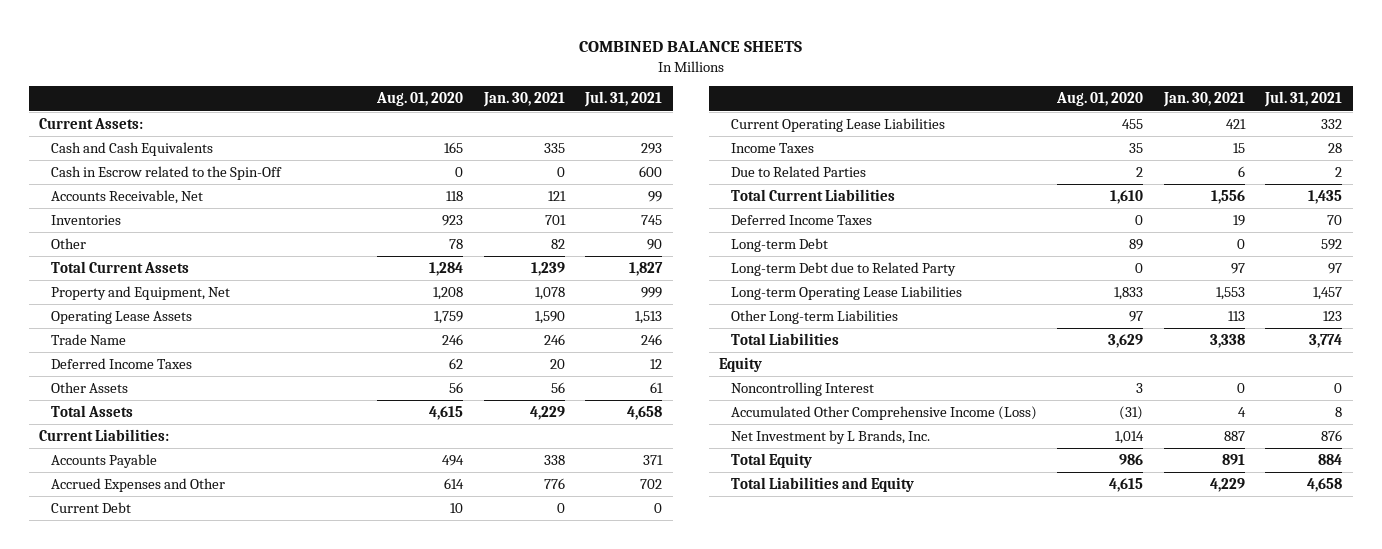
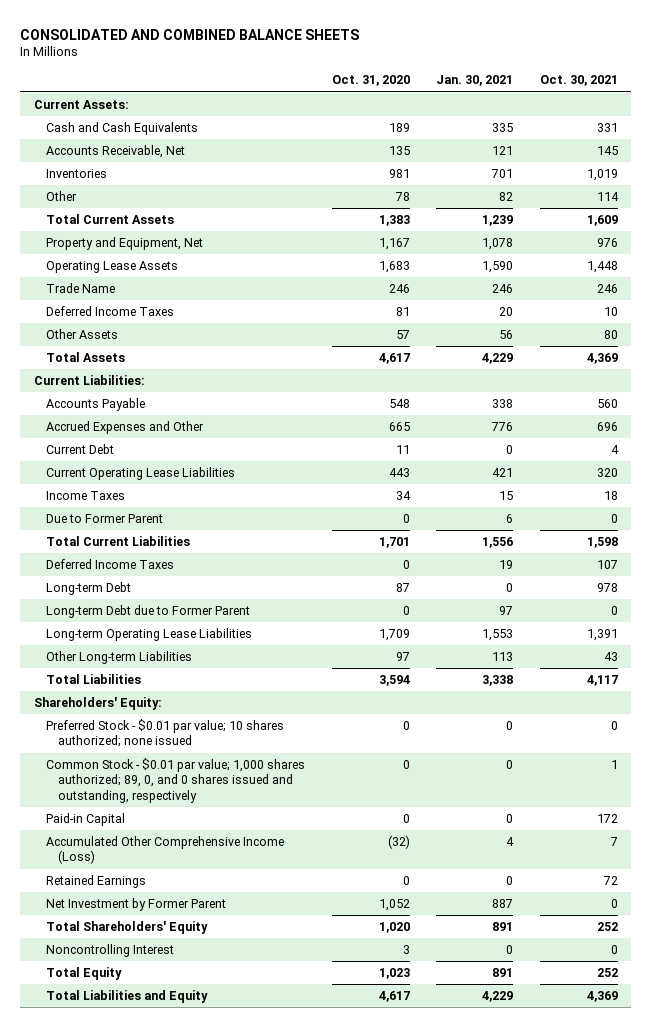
[578,40,802,52] COMBINED BALANCE SHEETS -> [20,28,360,40] CONSOLIDATED AND COMBINED BALANCE SHEETS
[376,92,464,107] Aug. 01, 2020 -> none
[584,91,663,108] Jul. 31, 2021 -> none
none -> [331,75,410,87] Oct. 31, 2020
none -> [540,75,619,87] Oct. 30, 2021
[50,166,282,181] Cash in Escrow related to the Spin-Off -> none
[730,166,866,178] Due to Related Parties -> none
none -> [46,514,164,524] Due to Former Parent
[730,262,956,277] Long-term Debt due to Related Party -> [46,605,251,619] Long-term Debt due to Former Parent
[719,357,763,373] Equity -> [33,697,162,711] Shareholders' Equity:
none -> [46,719,285,748] Preferred Stock - $0.01 par value; 10 shares authorized; none issued
none -> [46,758,306,803] Common Stock - $0.01 par value; 1,000 shares authorized; 89, 0, and 0 shares issued and outstanding, respectively
none -> [46,813,126,827] Paid-in Capital
none -> [46,875,147,889] Retained Earnings
[730,430,930,445] Net Investment by L Brands, Inc. -> [46,898,227,912] Net Investment by Former Parent
none -> [46,921,209,935] Total Shareholders' Equity
[730,382,874,397] Noncontrolling Interest -> [46,944,175,958] Noncontrolling Interest

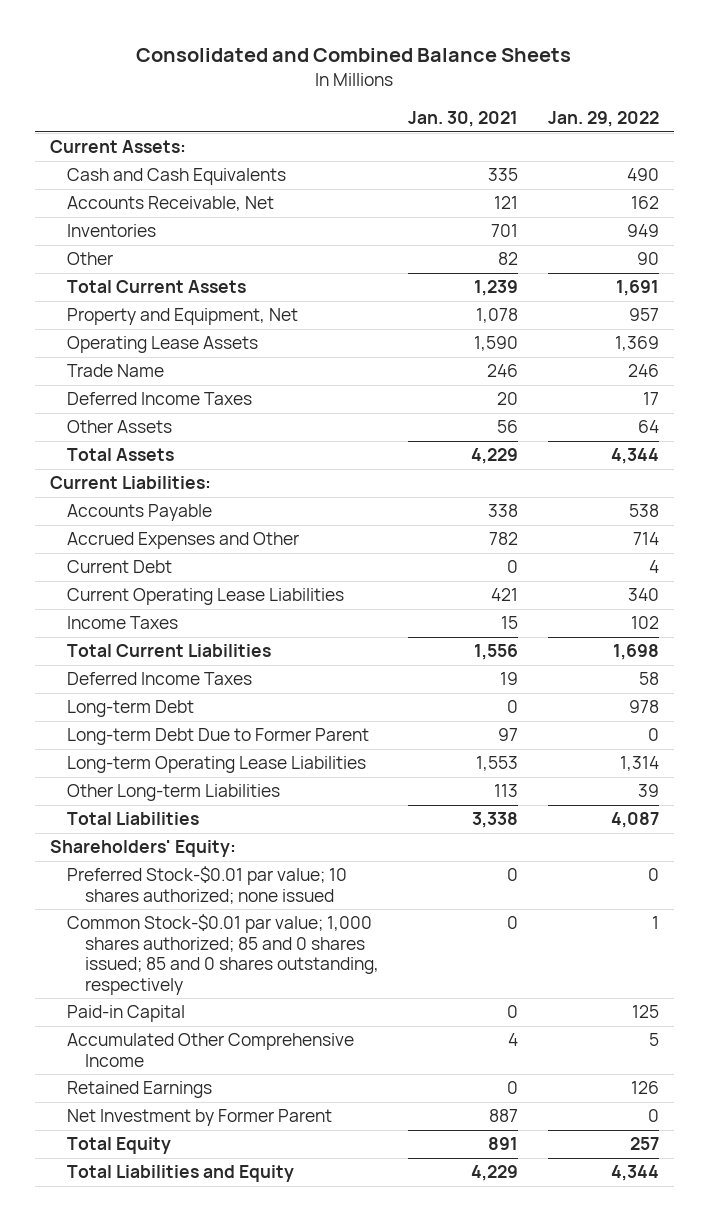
[20,28,360,40] CONSOLIDATED AND COMBINED BALANCE SHEETS -> [136,48,572,63] Consolidated and Combined Balance Sheets
[331,75,410,87] Oct. 31, 2020 -> none
[540,75,619,87] Oct. 30, 2021 -> none
none -> [547,111,659,128] Jan. 29, 2022
[491,422,514,432] 776 -> [489,532,519,546] 782
[46,514,164,524] Due to Former Parent -> none
[46,605,251,619] Long-term Debt due to Former Parent -> [67,728,370,746] Long-term Debt Due to Former Parent
[46,719,285,748] Preferred Stock - $0.01 par value; 10 shares authorized; none issued -> [67,866,348,904] Preferred Stock-$0.01 par value; 10 shares authorized; none issued
[46,758,306,803] Common Stock - $0.01 par value; 1,000 shares authorized; 89, 0, and 0 shares issued and outstanding, respectively -> [67,914,380,995] Common Stock-$0.01 par value; 1,000 shares authorized; 85 and 0 shares issued; 85 and 0 shares outstanding, respectively
[46,836,285,865] Accumulated Other Comprehensive Income (Loss) -> [67,1033,355,1067] Accumulated Other Comprehensive Income
[46,921,209,935] Total Shareholders' Equity -> none
[46,944,175,958] Noncontrolling Interest -> none

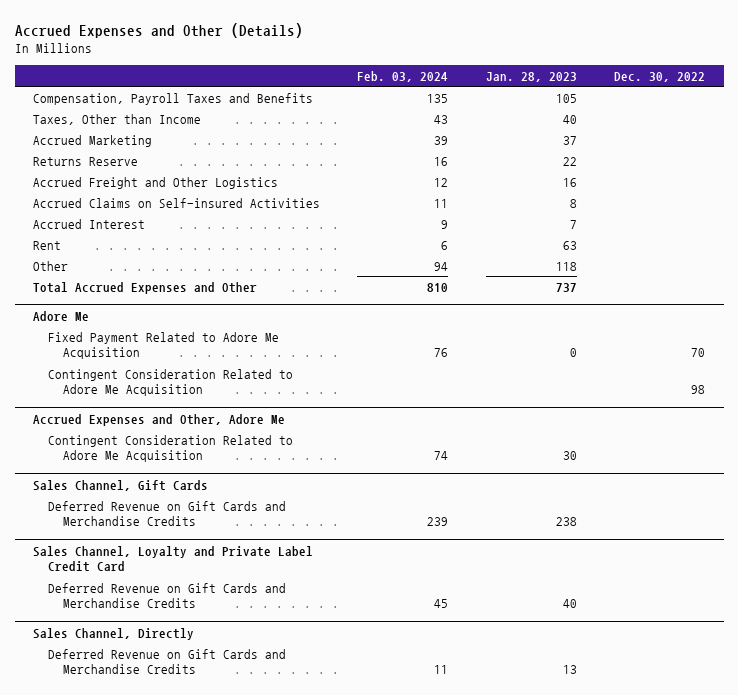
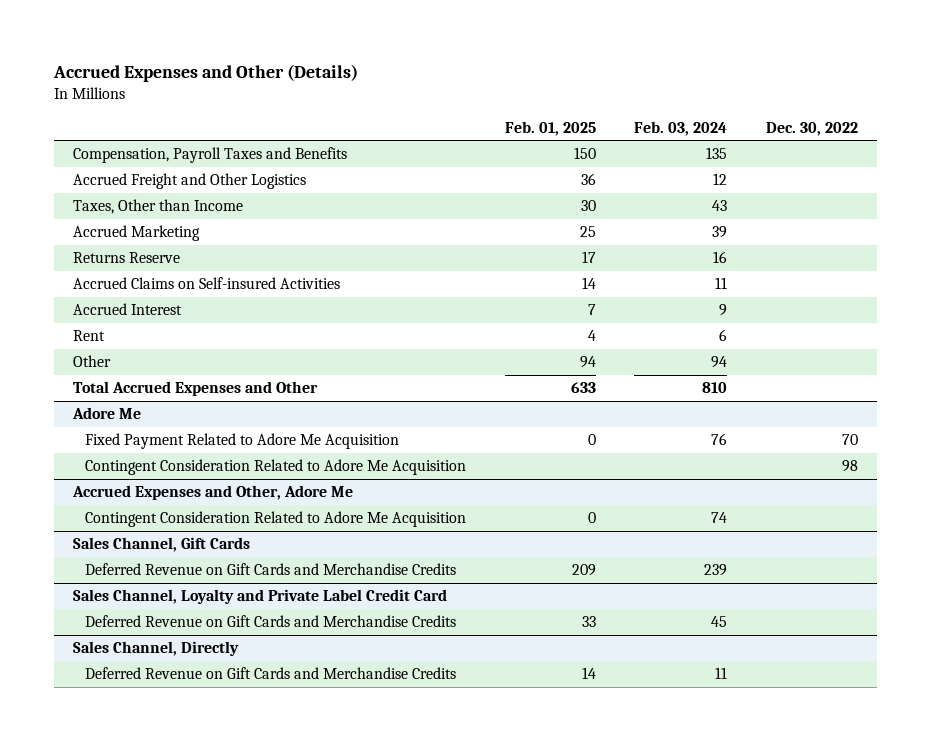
[485,71,577,82] Jan. 28, 2023 -> none
none -> [504,120,596,136] Feb. 01, 2025
[33,176,279,189] Accrued Freight and Other Logistics -> [73,173,307,190] Accrued Freight and Other Logistics

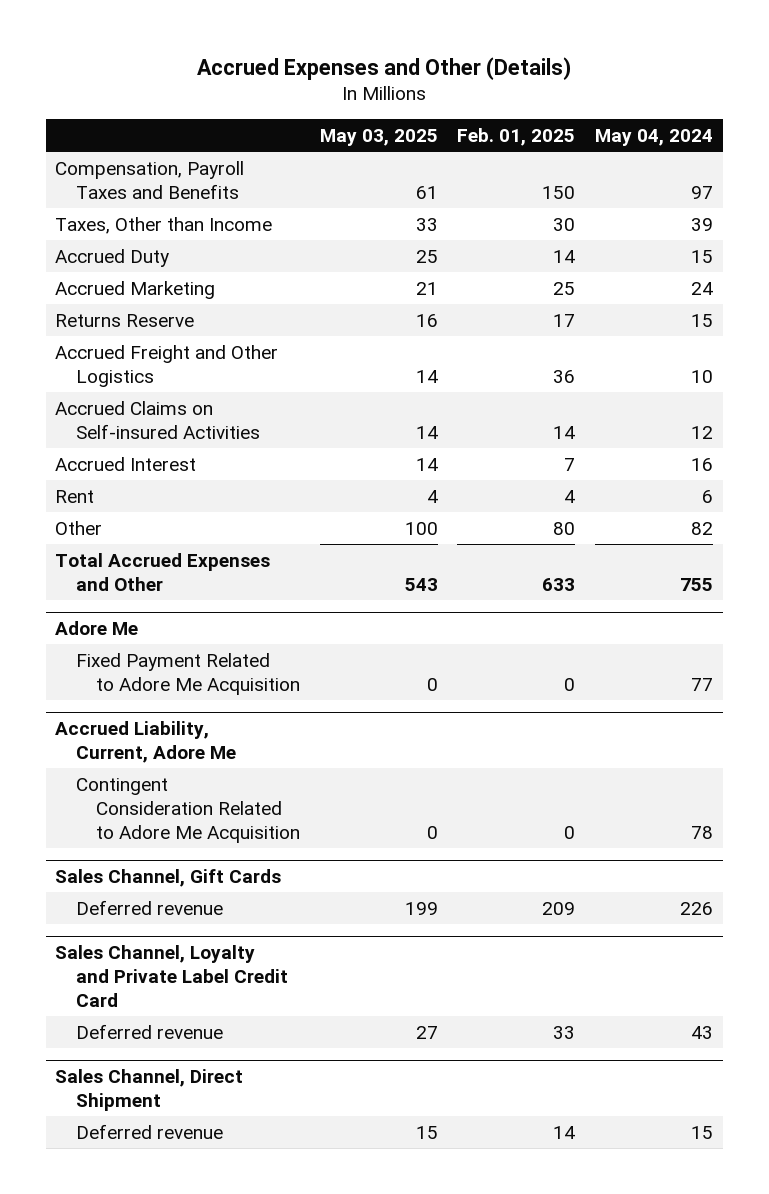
[634,120,728,136] Feb. 03, 2024 -> none
[766,121,859,136] Dec. 30, 2022 -> none
none -> [319,128,438,146] May 03, 2025
none -> [595,128,714,146] May 04, 2024
none -> [55,248,170,267] Accrued Duty
[73,173,307,190] Accrued Freight and Other Logistics -> [55,344,279,387] Accrued Freight and Other Logistics
[579,356,596,369] 94 -> [553,521,576,535] 80
[84,459,466,476] Contingent Consideration Related to Adore Me Acquisition -> none
[72,485,354,501] Accrued Expenses and Other, Adore Me -> none
none -> [55,720,236,763] Accrued Liability, Current, Adore Me
[84,563,456,576] Deferred Revenue on Gift Cards and Merchandise Credits -> [75,899,223,915] Deferred revenue
[84,615,456,628] Deferred Revenue on Gift Cards and Merchandise Credits -> [75,1023,223,1039] Deferred revenue
[73,641,240,657] Sales Channel, Directly -> [55,1068,244,1111] Sales Channel, Direct Shipment
[84,667,456,680] Deferred Revenue on Gift Cards and Merchandise Credits -> [75,1123,223,1139] Deferred revenue

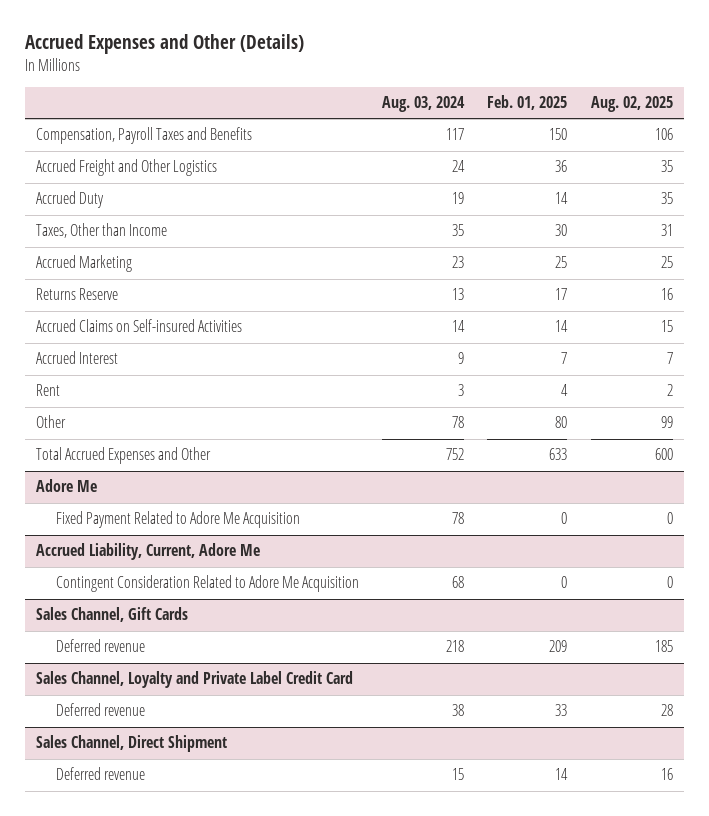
[319,128,438,146] May 03, 2025 -> none
[595,128,714,146] May 04, 2024 -> none
none -> [381,96,465,113] Aug. 03, 2024
none -> [590,96,673,113] Aug. 02, 2025
[55,344,279,387] Accrued Freight and Other Logistics -> [36,159,218,177] Accrued Freight and Other Logistics
[55,216,273,234] Taxes, Other than Income -> [36,223,168,239] Taxes, Other than Income

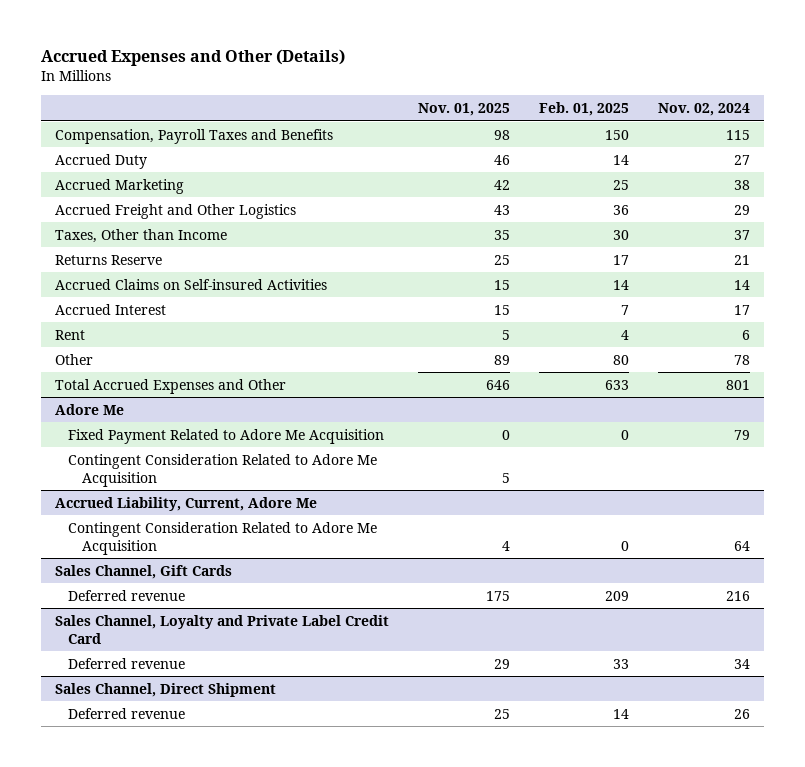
[381,96,465,113] Aug. 03, 2024 -> none
[590,96,673,113] Aug. 02, 2025 -> none
none -> [418,103,511,117] Nov. 01, 2025
none -> [657,103,750,117] Nov. 02, 2024
[36,159,218,177] Accrued Freight and Other Logistics -> [55,203,297,219] Accrued Freight and Other Logistics
[36,223,168,239] Taxes, Other than Income -> [55,228,228,243] Taxes, Other than Income
none -> [68,453,378,487] Contingent Consideration Related to Adore Me Acquisition

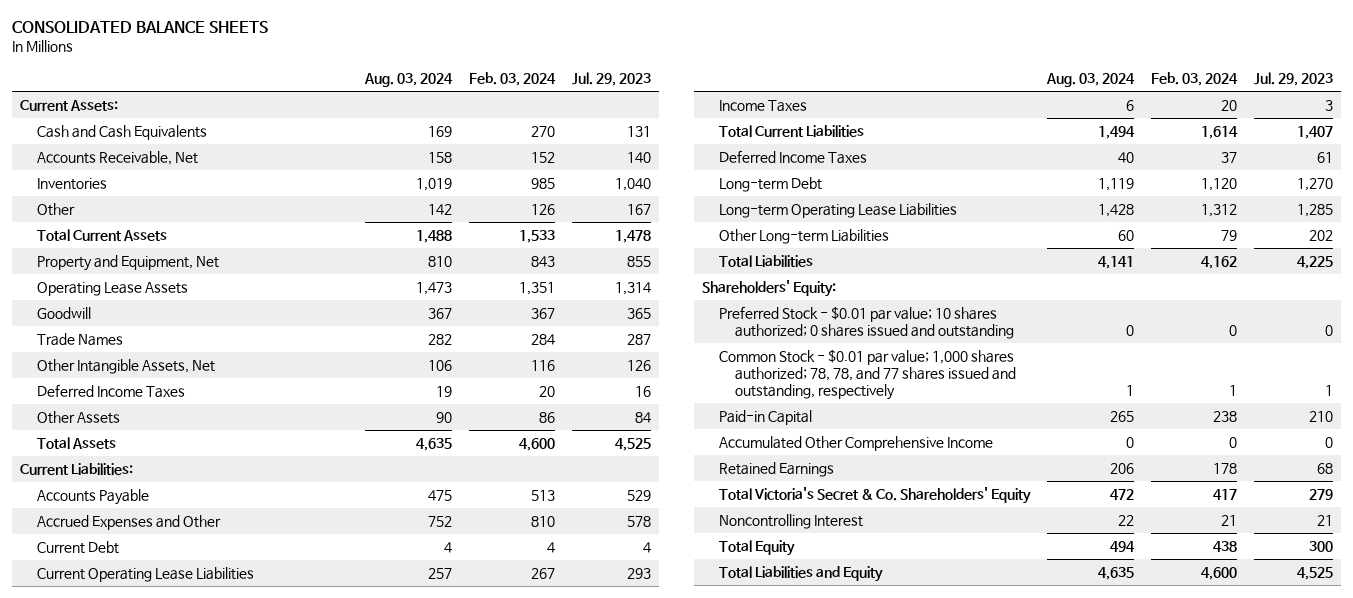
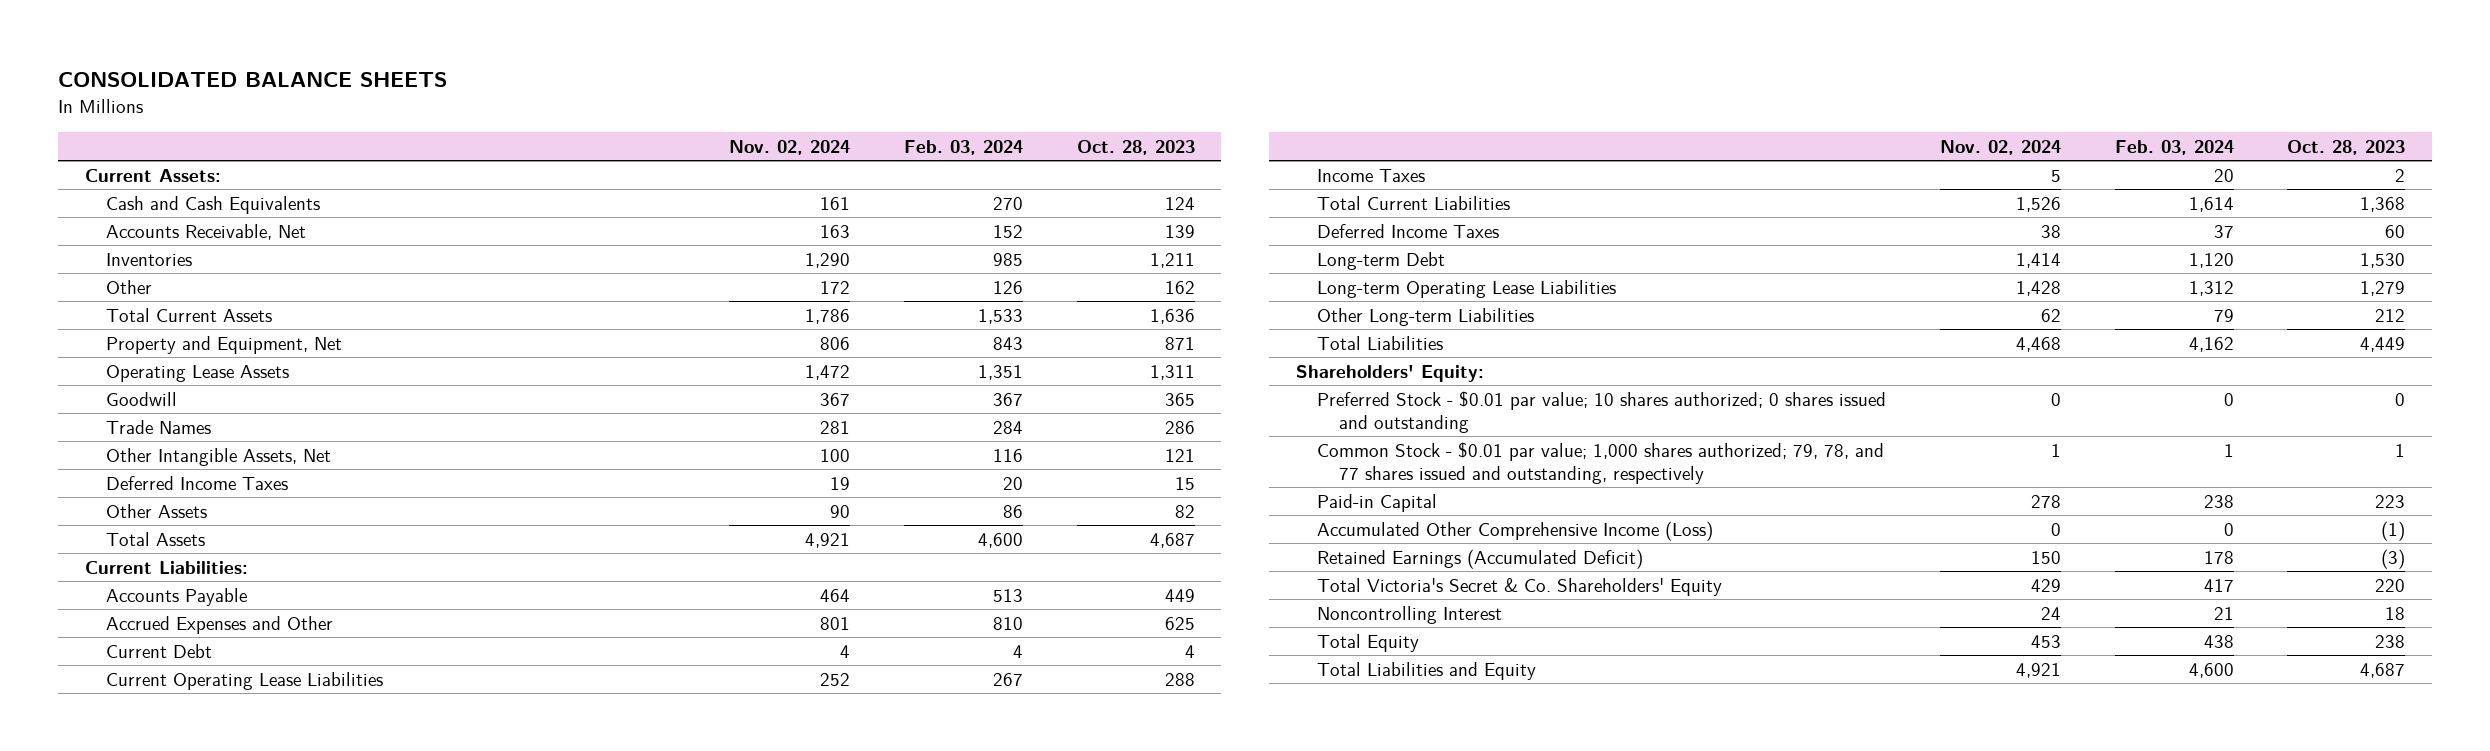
[363,73,453,88] Aug. 03, 2024 -> none
[571,72,651,87] Jul. 29, 2023 -> none
none -> [728,139,850,155] Nov. 02, 2024
none -> [1076,139,1195,155] Oct. 28, 2023
[718,348,1017,400] Common Stock - $0.01 par value; 1,000 shares authorized; 78, 78, and 77 shares issued and outstanding, respectively -> [1317,441,1885,485] Common Stock - $0.01 par value; 1,000 shares authorized; 79, 78, and 77 shares issued and outstanding, respectively
[718,435,993,451] Accumulated Other Comprehensive Income -> [1317,520,1714,541] Accumulated Other Comprehensive Income (Loss)
[718,461,834,477] Retained Earnings -> [1317,548,1644,569] Retained Earnings (Accumulated Deficit)

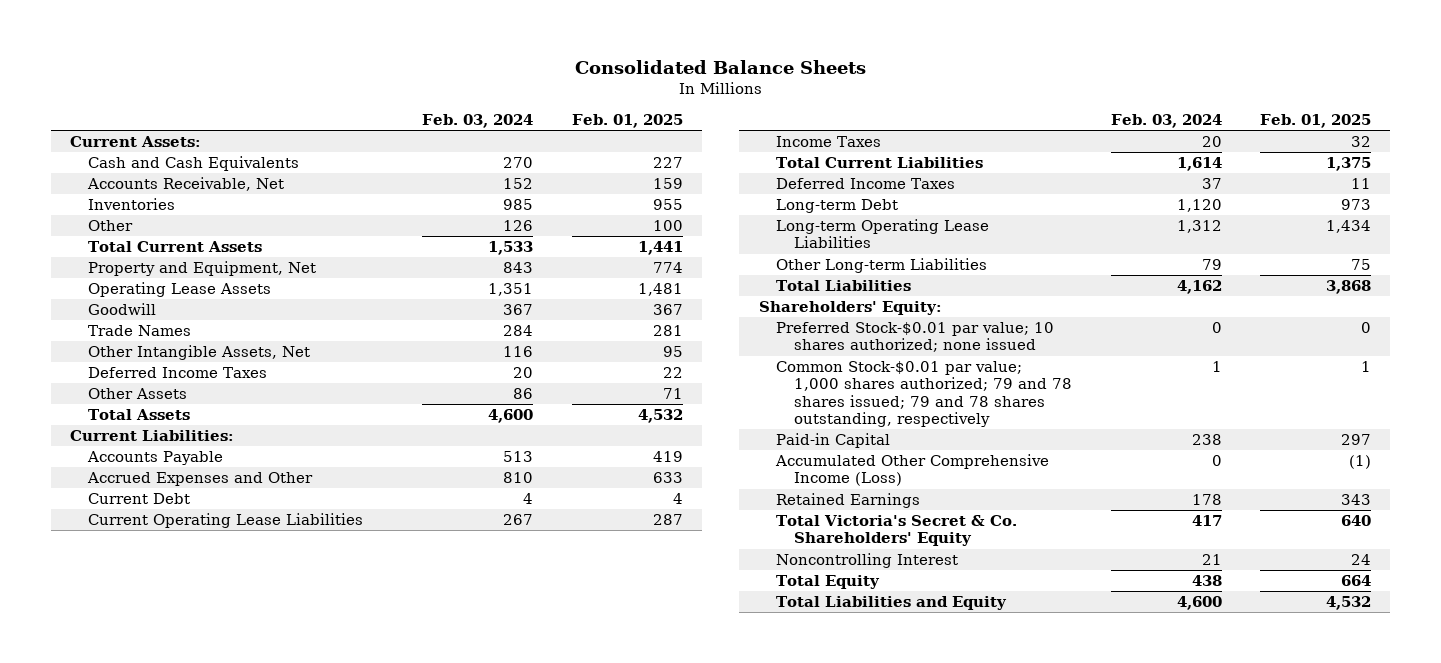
[57,72,447,88] CONSOLIDATED BALANCE SHEETS -> [574,59,866,74] Consolidated Balance Sheets
[728,139,850,155] Nov. 02, 2024 -> none
[1076,139,1195,155] Oct. 28, 2023 -> none
none -> [571,114,683,129] Feb. 01, 2025
[1317,390,1887,434] Preferred Stock - $0.01 par value; 10 shares authorized; 0 shares issued and outstanding -> [776,322,1055,353] Preferred Stock-$0.01 par value; 10 shares authorized; none issued
[1317,441,1885,485] Common Stock - $0.01 par value; 1,000 shares authorized; 79, 78, and 77 shares issued and outstanding, respectively -> [776,361,1073,428] Common Stock-$0.01 par value; 1,000 shares authorized; 79 and 78 shares issued; 79 and 78 shares outstanding, respectively
[1317,548,1644,569] Retained Earnings (Accumulated Deficit) -> [776,493,921,509] Retained Earnings

